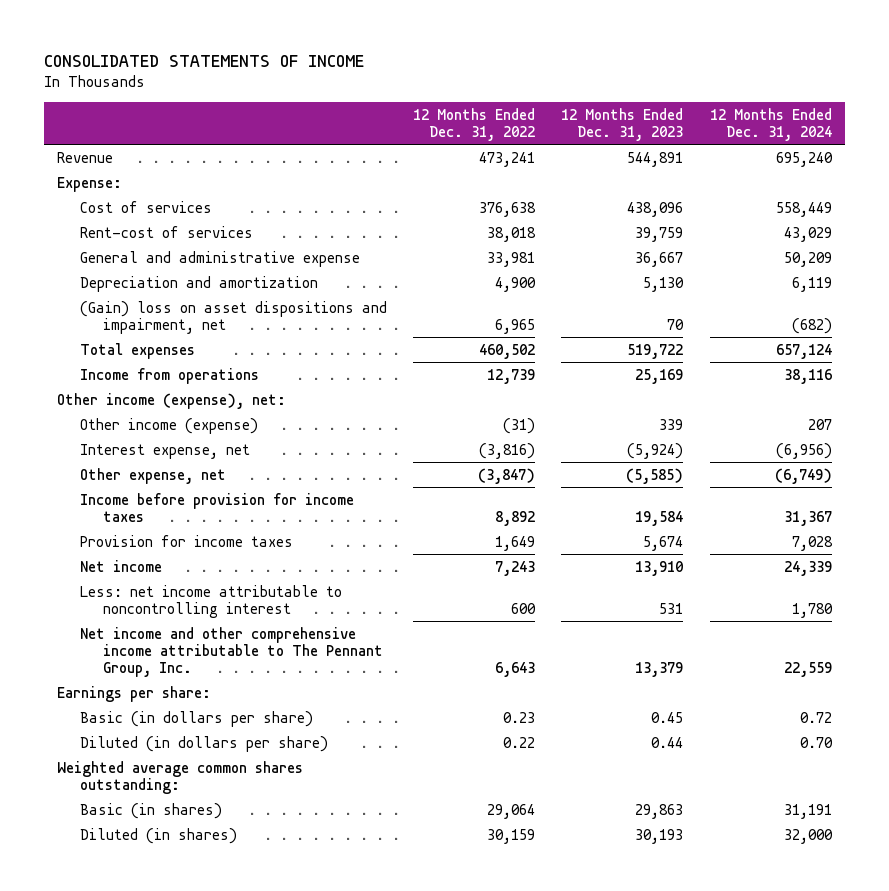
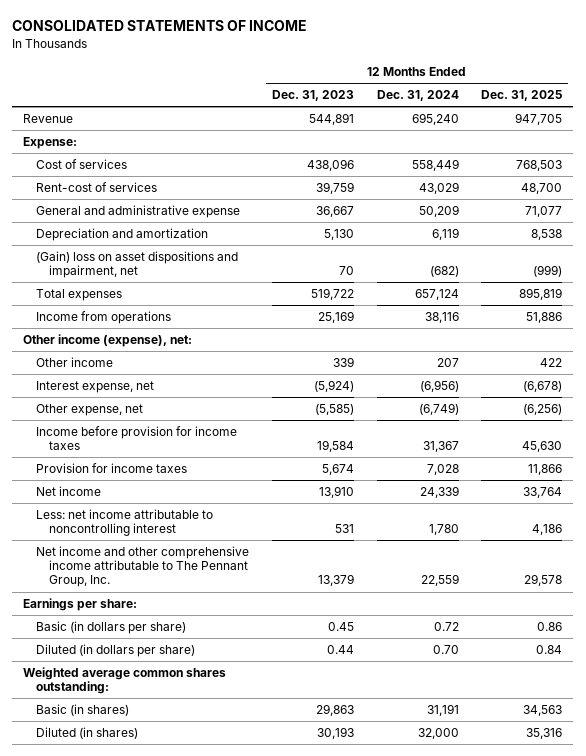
[413,107,536,142] 12 Months Ended Dec. 31, 2022 -> none
none -> [481,90,563,102] Dec. 31, 2025
[79,417,258,434] Other income (expense) -> [36,357,114,368] Other income

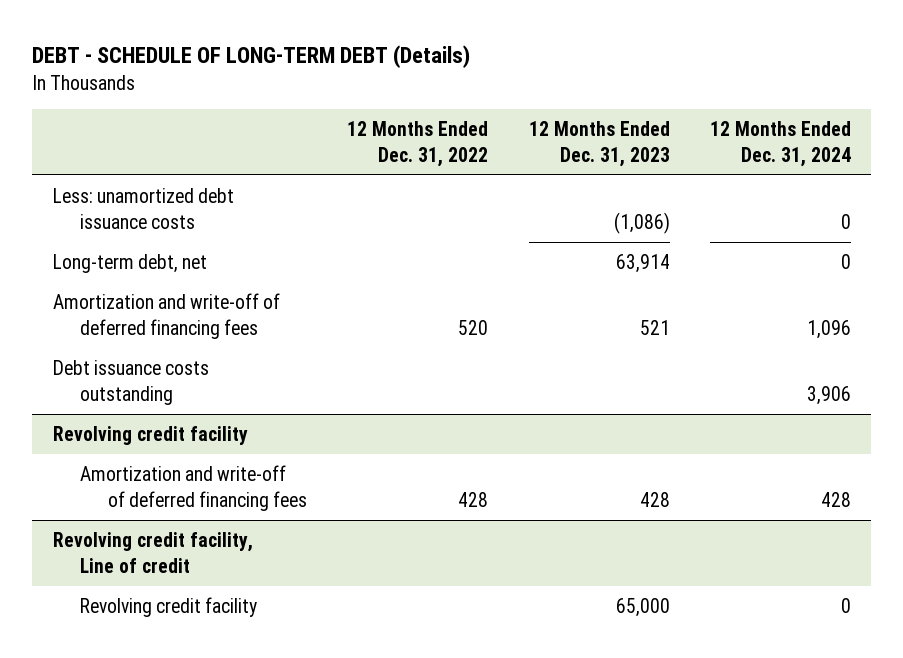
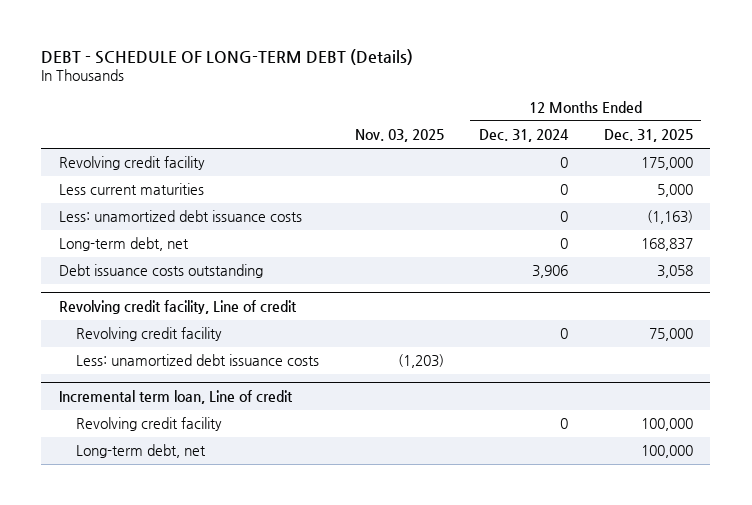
[347,121,489,167] 12 Months Ended Dec. 31, 2022 -> none
[528,121,670,167] 12 Months Ended Dec. 31, 2023 -> none
none -> [354,129,444,143] Nov. 03, 2025
none -> [603,129,693,143] Dec. 31, 2025
none -> [59,156,206,171] Revolving credit facility
none -> [59,183,205,196] Less current maturities
[52,293,280,339] Amortization and write-off of deferred financing fees -> none
[52,426,248,446] Revolving credit facility -> none
[80,465,307,511] Amortization and write-off of deferred financing fees -> none
none -> [76,354,320,367] Less: unamortized debt issuance costs
none -> [59,389,294,404] Incremental term loan, Line of credit
none -> [76,417,223,432] Revolving credit facility
none -> [76,444,207,459] Long-term debt, net

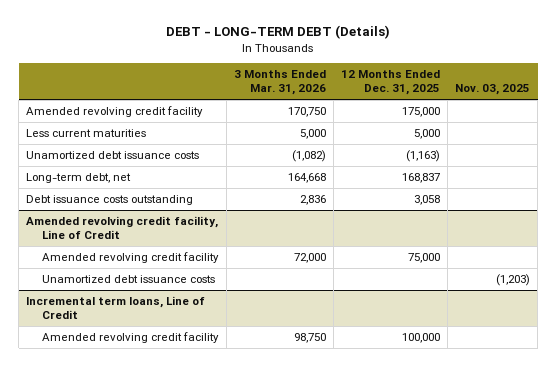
[41,49,414,66] DEBT - SCHEDULE OF LONG-TERM DEBT (Details) -> [166,25,391,40] DEBT - LONG-TERM DEBT (Details)
[479,129,570,143] Dec. 31, 2024 -> none
none -> [233,70,326,96] 3 Months Ended Mar. 31, 2026
[59,156,206,171] Revolving credit facility -> [26,105,204,117] Amended revolving credit facility
[59,210,303,223] Less: unamortized debt issuance costs -> [26,150,200,159] Unamortized debt issuance costs
[76,444,207,459] Long-term debt, net -> none
[59,299,298,314] Revolving credit facility, Line of credit -> [26,215,219,240] Amended revolving credit facility, Line of Credit
[76,327,223,342] Revolving credit facility -> [42,251,220,263] Amended revolving credit facility
[76,354,320,367] Less: unamortized debt issuance costs -> [42,274,216,283] Unamortized debt issuance costs
[59,389,294,404] Incremental term loan, Line of credit -> [26,295,206,320] Incremental term loans, Line of Credit
[76,417,223,432] Revolving credit facility -> [42,331,220,343] Amended revolving credit facility

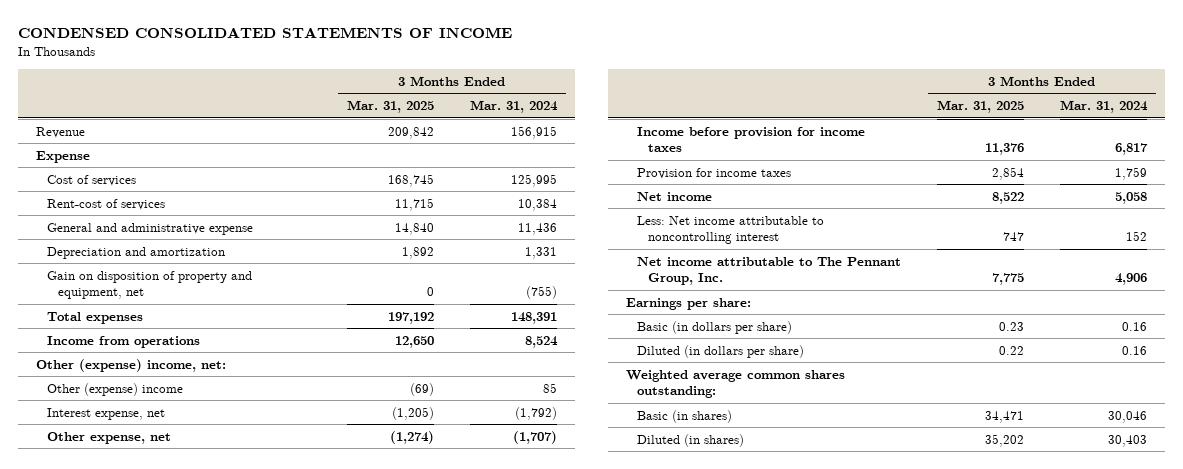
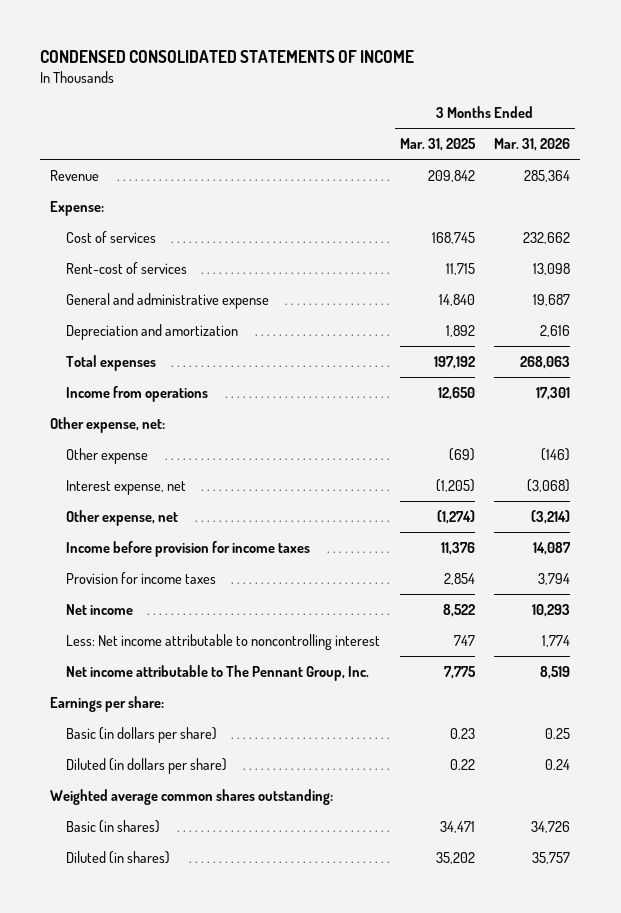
[470,100,559,114] Mar. 31, 2024 -> none
none -> [494,138,571,152] Mar. 31, 2026
[35,150,90,163] Expense -> [50,200,105,216] Expense:
[46,270,252,300] Gain on disposition of property and equipment, net -> none
[35,358,226,372] Other (expense) income, net: -> [50,416,166,433] Other expense, net:
[46,382,183,396] Other (expense) income -> [65,447,148,464] Other expense

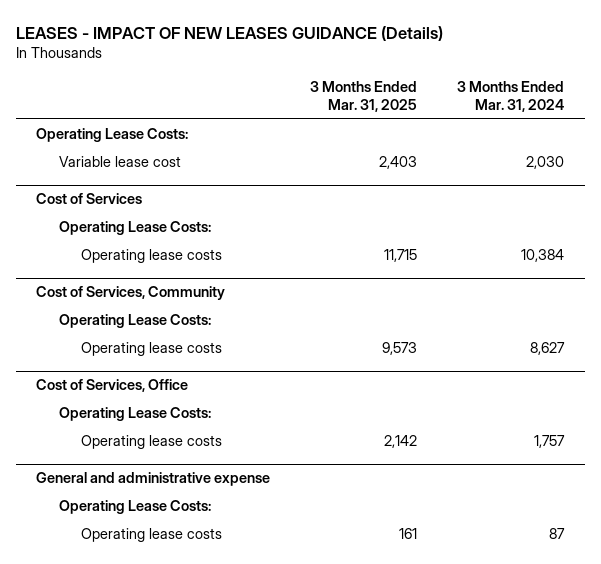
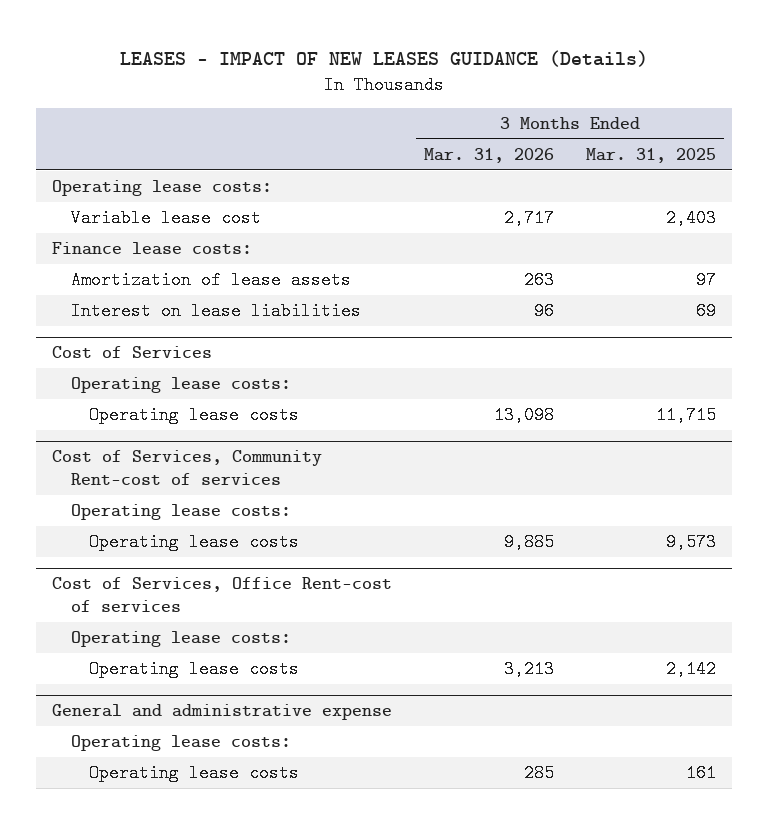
[457,80,565,113] 3 Months Ended Mar. 31, 2024 -> none
none -> [424,148,555,164] Mar. 31, 2026
[36,128,189,143] Operating Lease Costs: -> [52,180,273,197] Operating lease costs:
none -> [52,242,253,256] Finance lease costs:
none -> [70,271,351,290] Amortization of lease assets
none -> [70,302,361,321] Interest on lease liabilities
[58,221,211,236] Operating Lease Costs: -> [70,377,291,394] Operating lease costs:
[36,286,226,301] Cost of Services, Community -> [52,450,323,486] Cost of Services, Community Rent-cost of services
[58,314,211,329] Operating Lease Costs: -> [70,504,291,521] Operating lease costs:
[36,379,189,393] Cost of Services, Office -> [52,577,393,613] Cost of Services, Office Rent-cost of services
[58,407,211,422] Operating Lease Costs: -> [70,631,291,648] Operating lease costs:
[58,500,211,515] Operating Lease Costs: -> [70,735,291,752] Operating lease costs:

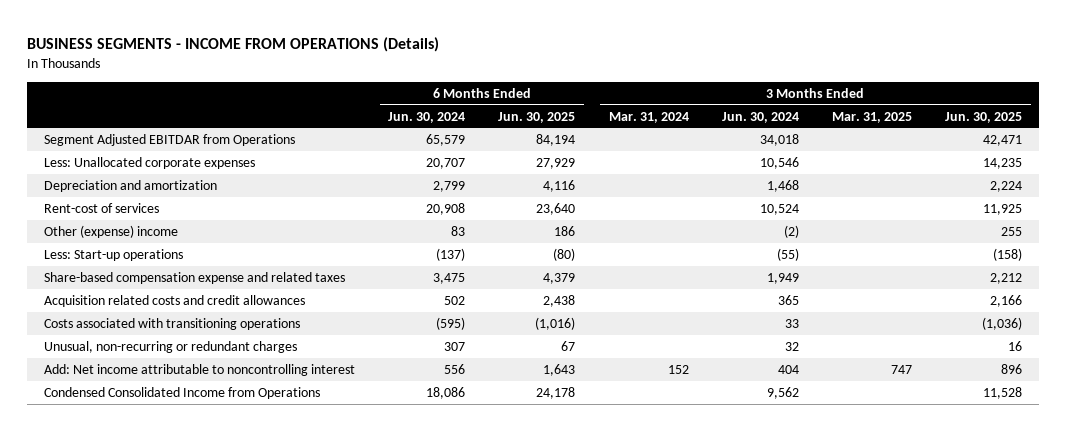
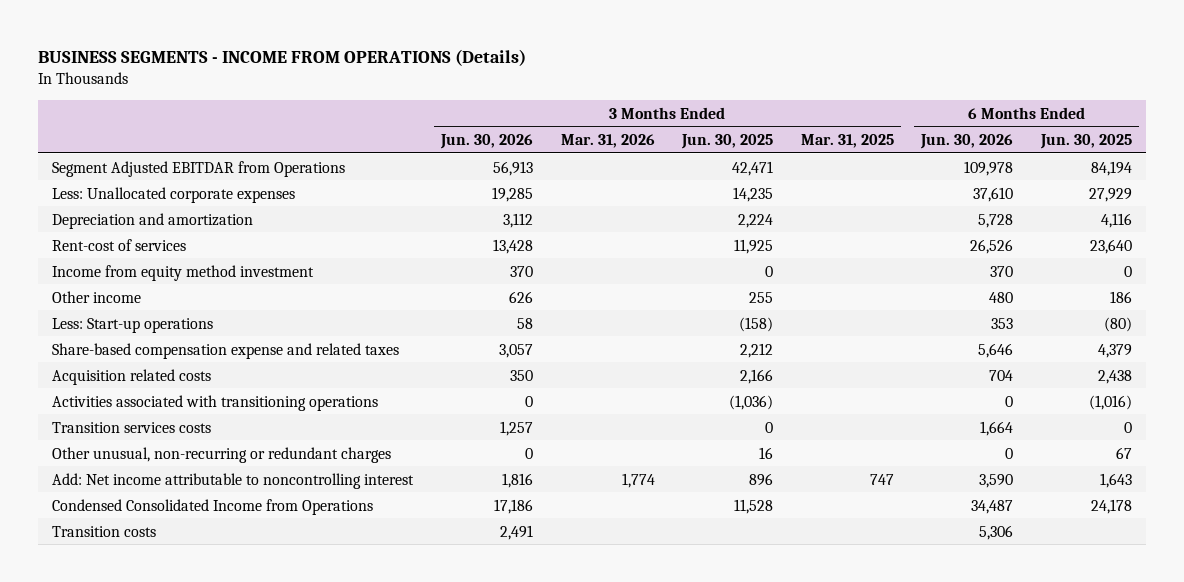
[387,111,465,123] Jun. 30, 2024 -> none
[608,111,689,123] Mar. 31, 2024 -> none
[721,111,799,123] Jun. 30, 2024 -> none
none -> [439,133,533,149] Jun. 30, 2026
none -> [560,133,655,148] Mar. 31, 2026
none -> [920,133,1014,149] Jun. 30, 2026
none -> [52,264,315,281] Income from equity method investment
[43,224,178,238] Other (expense) income -> [52,290,142,303] Other income
[43,294,305,307] Acquisition related costs and credit allowances -> [52,368,212,385] Acquisition related costs
[43,317,300,330] Costs associated with transitioning operations -> [52,394,379,411] Activities associated with transitioning operations
none -> [52,421,212,433] Transition services costs
[43,340,297,353] Unusual, non-recurring or redundant charges -> [52,446,392,463] Other unusual, non-recurring or redundant charges
none -> [52,525,157,537] Transition costs

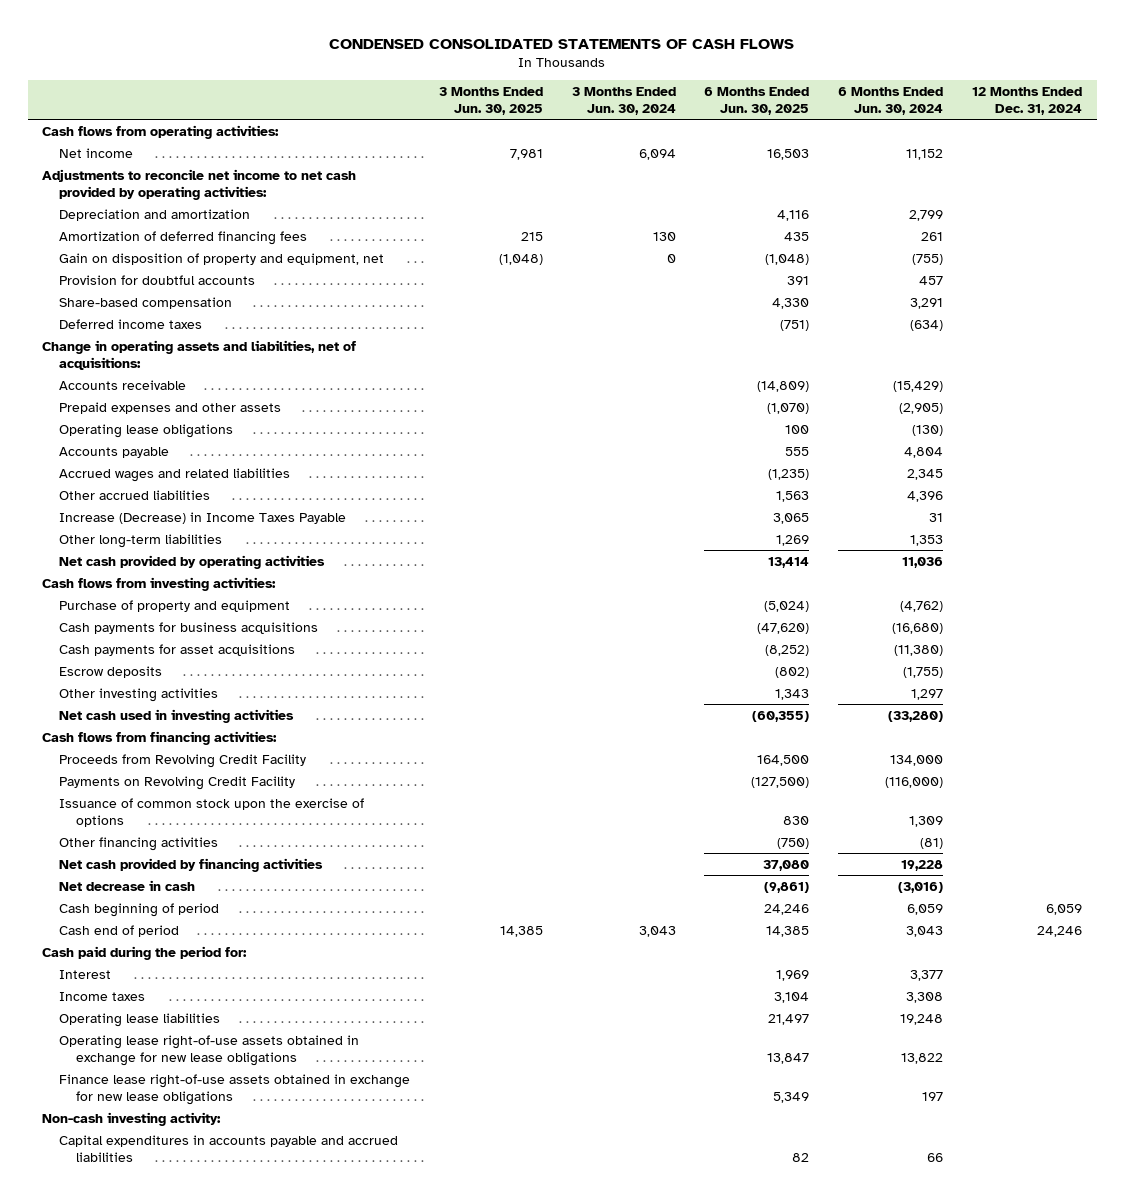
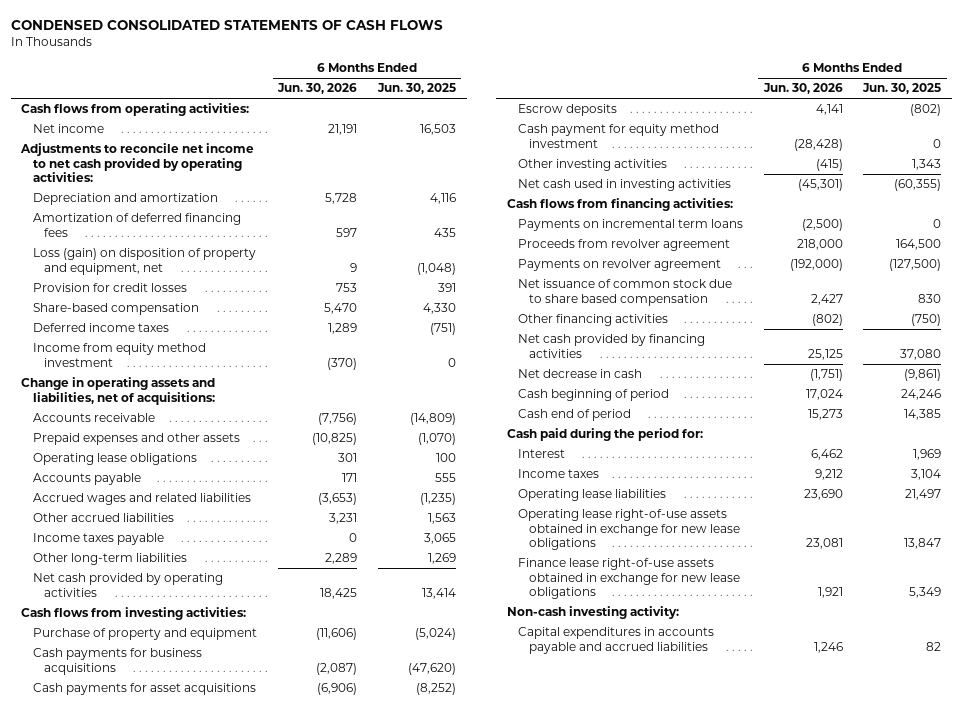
[438,86,543,116] 3 Months Ended Jun. 30, 2025 -> none
[571,86,676,116] 3 Months Ended Jun. 30, 2024 -> none
[838,86,944,116] 6 Months Ended Jun. 30, 2024 -> none
[972,86,1083,116] 12 Months Ended Dec. 31, 2024 -> none
none -> [277,83,358,95] Jun. 30, 2026
[59,252,385,265] Gain on disposition of property and equipment, net -> [32,248,256,275] Loss (gain) on disposition of property and equipment, net
[59,274,256,285] Provision for doubtful accounts -> [32,283,187,293] Provision for credit losses
none -> [32,343,206,367] Income from equity method investment
[59,511,347,524] Increase (Decrease) in Income Taxes Payable -> [32,533,164,546] Income taxes payable
none -> [517,124,719,148] Cash payment for equity method investment
none -> [517,219,743,232] Payments on incremental term loans
[59,753,307,768] Proceeds from Revolving Credit Facility -> [517,239,730,252] Proceeds from revolver agreement
[59,775,296,790] Payments on Revolving Credit Facility -> [517,259,721,272] Payments on revolver agreement
[59,797,365,827] Issuance of common stock upon the exercise of options -> [517,279,732,306] Net issuance of common stock due to share based compensation

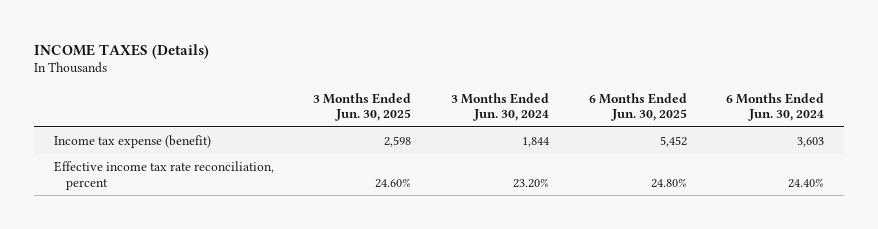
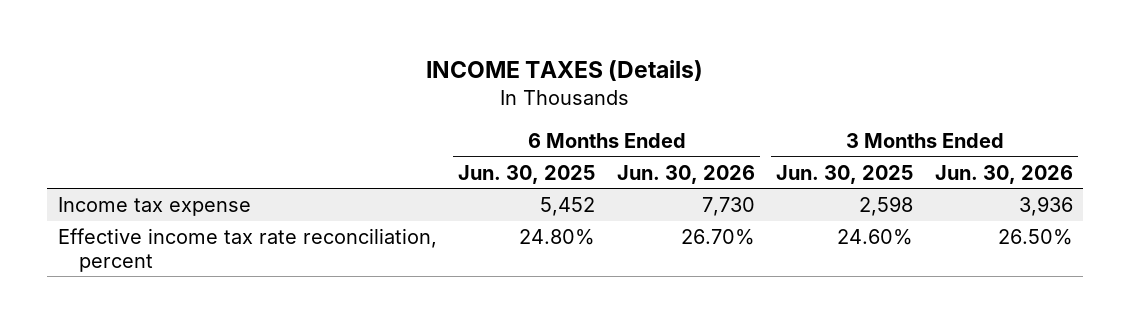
[451,92,550,122] 3 Months Ended Jun. 30, 2024 -> none
[726,92,825,122] 6 Months Ended Jun. 30, 2024 -> none
none -> [616,164,755,184] Jun. 30, 2026
none -> [934,164,1073,184] Jun. 30, 2026
[53,135,211,149] Income tax expense (benefit) -> [57,197,251,217] Income tax expense

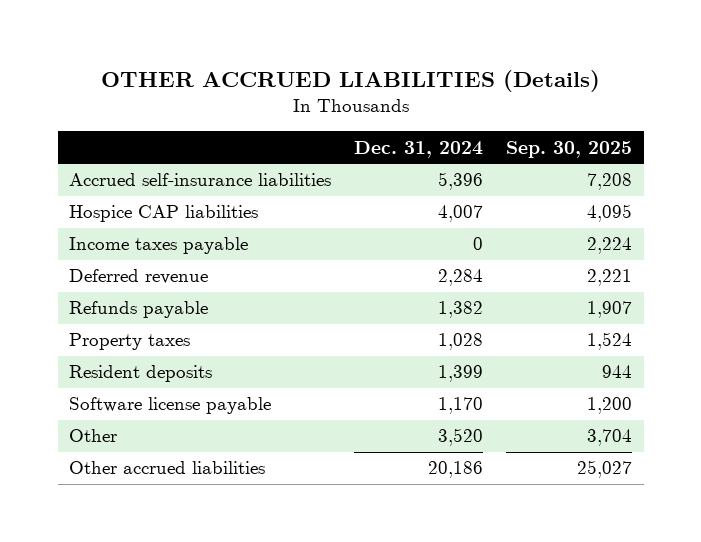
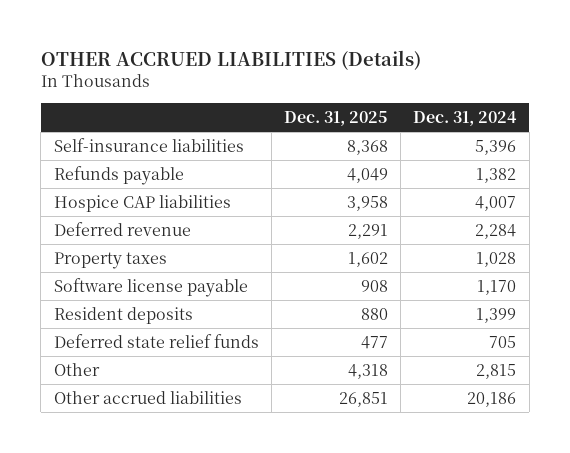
[506,140,633,158] Sep. 30, 2025 -> none
none -> [284,111,389,127] Dec. 31, 2025
[69,173,332,187] Accrued self-insurance liabilities -> [53,137,244,152] Self-insurance liabilities
[69,301,209,319] Refunds payable -> [53,165,184,185] Refunds payable
[69,237,249,255] Income taxes payable -> none
[69,365,213,383] Resident deposits -> [53,306,193,324] Resident deposits
none -> [53,333,259,348] Deferred state relief funds
[438,428,484,447] 3,520 -> [476,363,517,379] 2,815

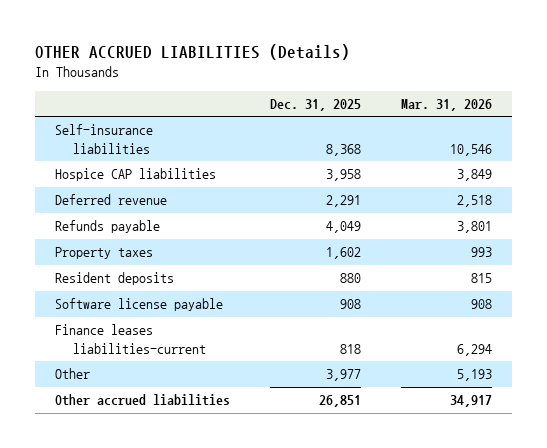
[413,111,518,127] Dec. 31, 2024 -> none
none -> [401,98,493,111] Mar. 31, 2026
[53,165,184,185] Refunds payable -> [55,220,161,234] Refunds payable
[53,333,259,348] Deferred state relief funds -> none
[53,277,248,297] Software license payable -> [55,298,224,312] Software license payable
none -> [55,324,206,354] Finance leases liabilities-current
[348,363,389,379] 4,318 -> [326,369,362,382] 3,977

